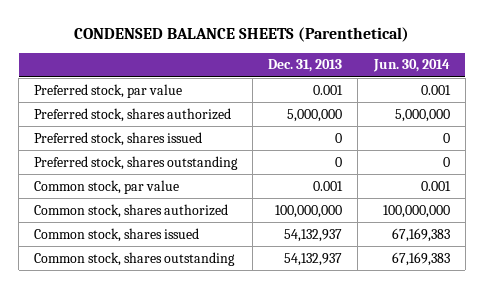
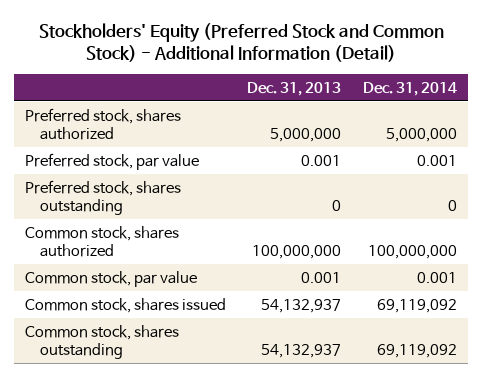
[73,27,409,43] CONDENSED BALANCE SHEETS (Parenthetical) -> [38,22,444,63] Stockholders' Equity (Preferred Stock and Common Stock) - Additional Information (Detail)
[372,59,450,73] Jun. 30, 2014 -> none
none -> [362,81,457,96] Dec. 31, 2014
[34,131,203,146] Preferred stock, shares issued -> none
[34,83,183,98] Preferred stock, par value -> [24,152,199,170] Preferred stock, par value
[34,179,180,194] Common stock, par value -> [24,270,197,287] Common stock, par value

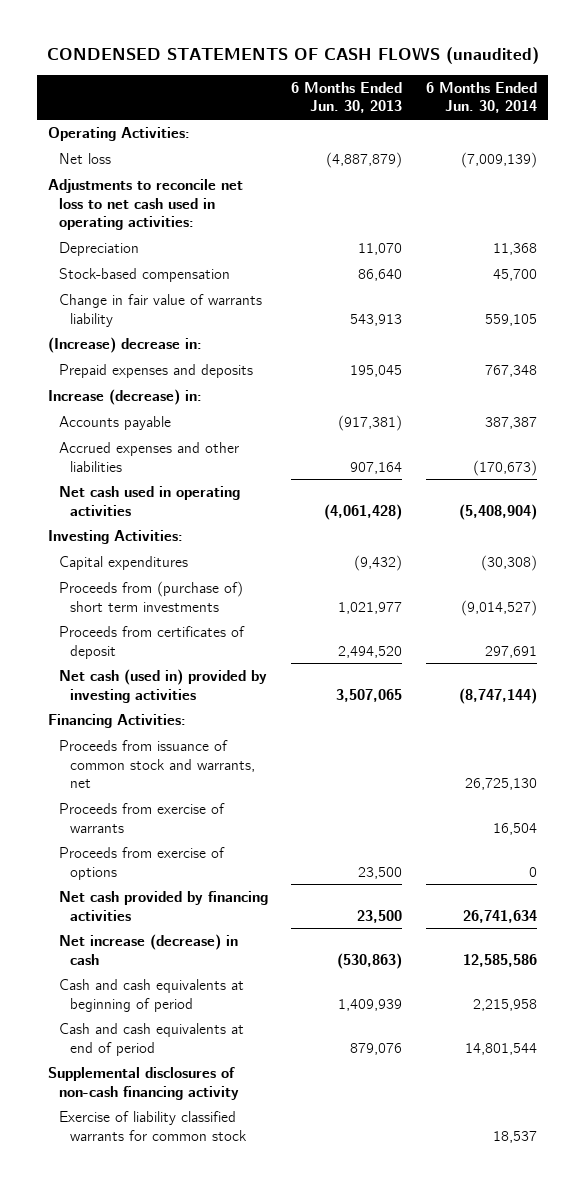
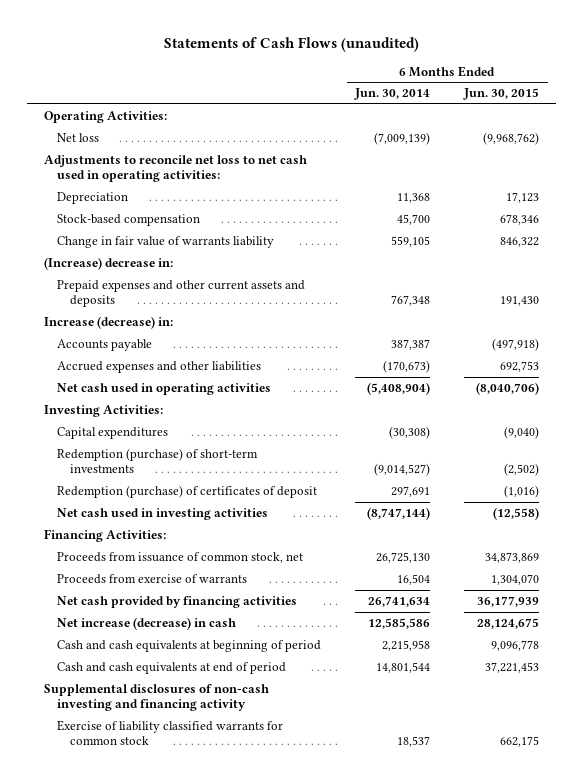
[46,46,539,64] CONDENSED STATEMENTS OF CASH FLOWS (unaudited) -> [163,36,419,52] Statements of Cash Flows (unaudited)
[291,81,403,114] 6 Months Ended Jun. 30, 2013 -> none
none -> [463,88,540,101] Jun. 30, 2015
[59,363,254,378] Prepaid expenses and deposits -> [57,279,306,308] Prepaid expenses and other current assets and deposits
[59,580,244,612] Proceeds from (purchase of) short term investments -> [57,447,259,474] Redemption (purchase) of short-term investments
[59,625,246,659] Proceeds from certificates of deposit -> [57,484,318,498] Redemption (purchase) of certificates of deposit
[59,668,268,703] Net cash (used in) provided by investing activities -> [57,507,269,520] Net cash used in investing activities
[59,739,256,789] Proceeds from issuance of common stock and warrants, net -> [57,551,304,563] Proceeds from issuance of common stock, net
[59,846,226,880] Proceeds from exercise of options -> none
[48,1066,240,1100] Supplemental disclosures of non-cash financing activity -> [44,683,270,712] Supplemental disclosures of non-cash investing and financing activity

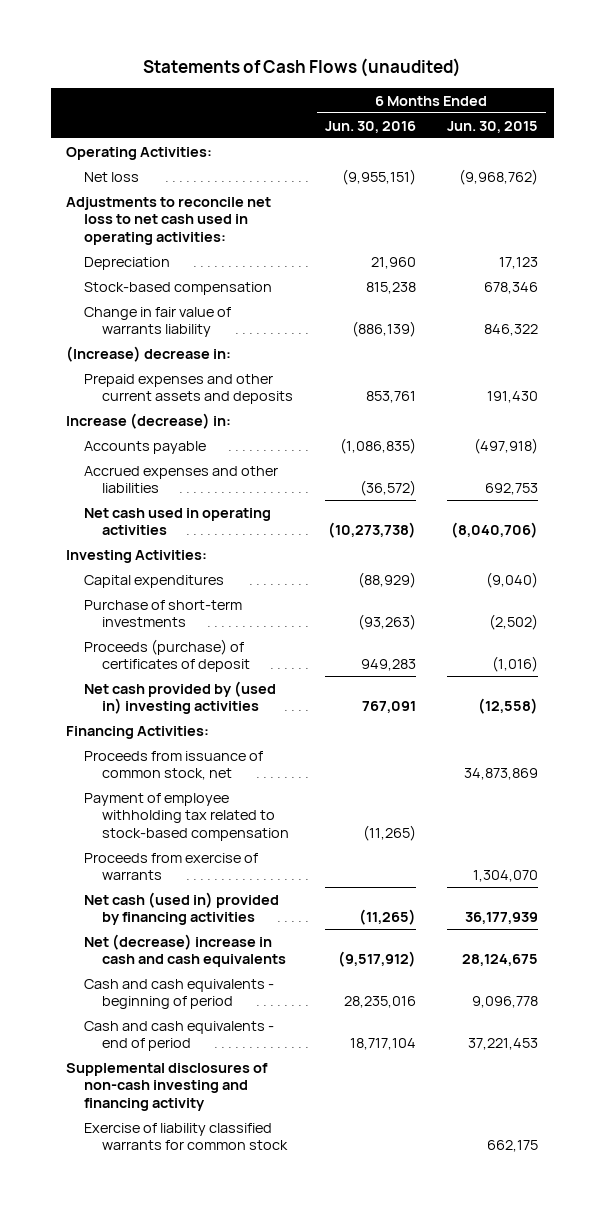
[354,88,431,101] Jun. 30, 2014 -> none
none -> [324,120,416,133] Jun. 30, 2016
[57,447,259,474] Redemption (purchase) of short-term investments -> [84,599,243,628] Purchase of short-term investments
[57,484,318,498] Redemption (purchase) of certificates of deposit -> [84,638,250,673] Proceeds (purchase) of certificates of deposit
[57,507,269,520] Net cash used in investing activities -> [84,680,277,715] Net cash provided by (used in) investing activities
none -> [84,792,289,841] Payment of employee withholding tax related to stock-based compensation
[57,595,298,608] Net cash provided by financing activities -> [84,891,280,926] Net cash (used in) provided by financing activities
[57,616,237,630] Net increase (decrease) in cash -> [84,933,286,968] Net (decrease) increase in cash and cash equivalents
[57,639,322,652] Cash and cash equivalents at beginning of period -> [84,978,275,1010] Cash and cash equivalents - beginning of period
[57,661,287,674] Cash and cash equivalents at end of period -> [84,1020,275,1052] Cash and cash equivalents - end of period

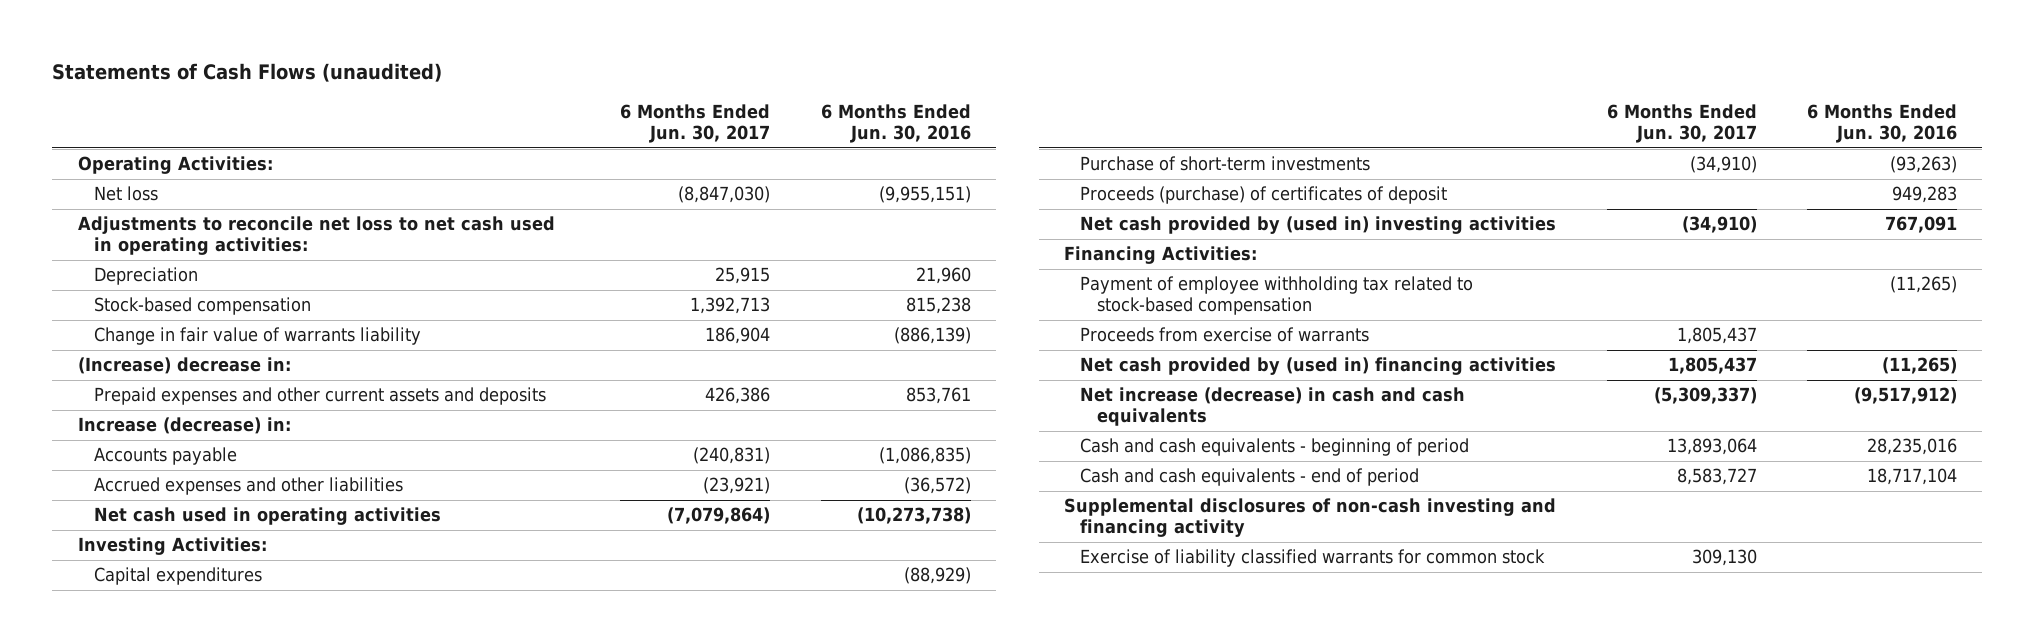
[447,120,539,133] Jun. 30, 2015 -> none
none -> [620,103,771,143] 6 Months Ended Jun. 30, 2017
[84,750,264,781] Proceeds from issuance of common stock, net -> none
[84,891,280,926] Net cash (used in) provided by financing activities -> [1080,357,1557,376] Net cash provided by (used in) financing activities
[84,933,286,968] Net (decrease) increase in cash and cash equivalents -> [1080,387,1466,427] Net increase (decrease) in cash and cash equivalents

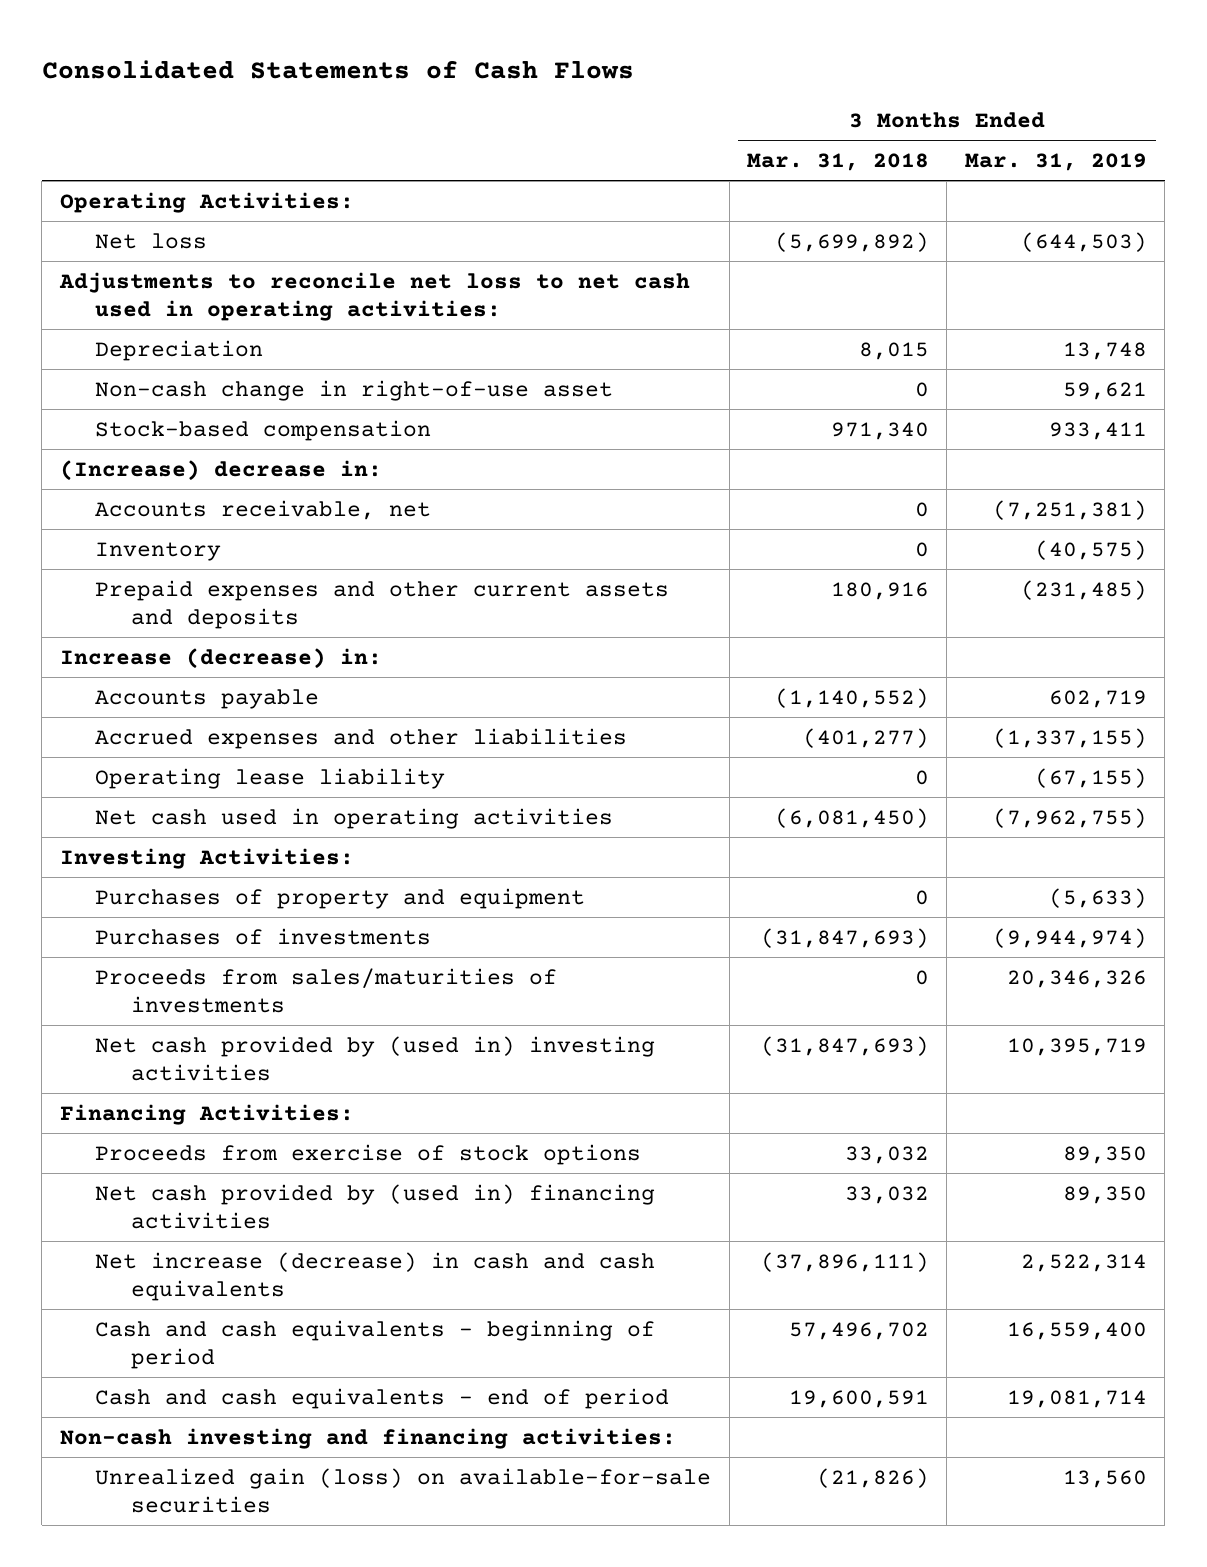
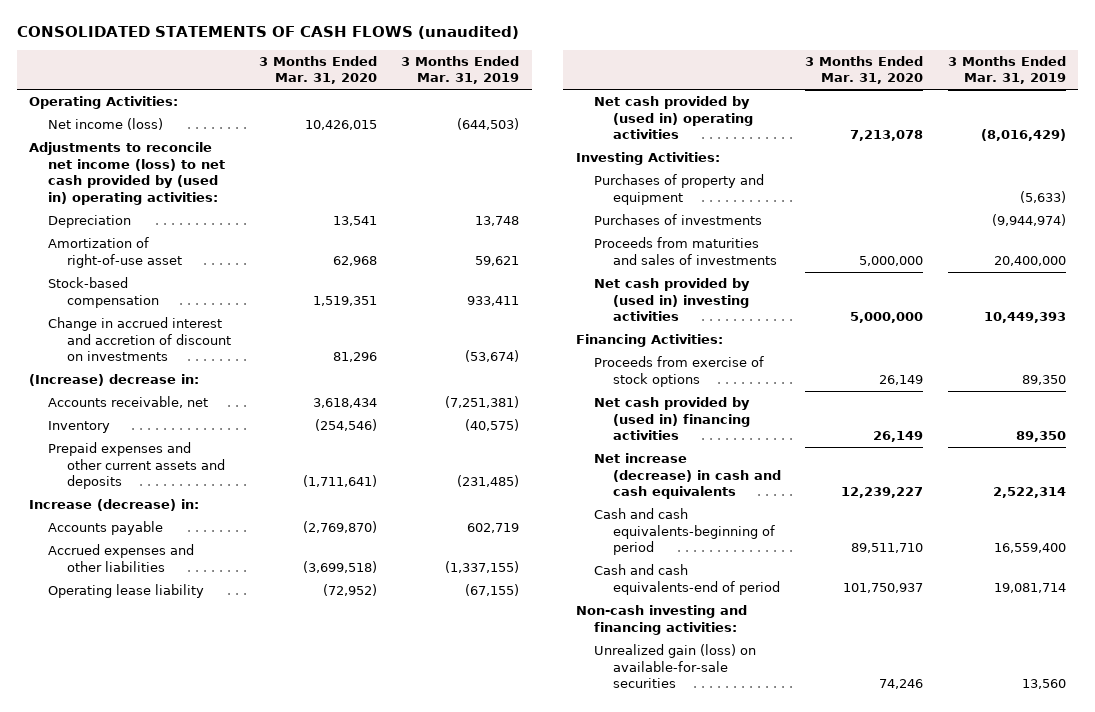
[41,59,634,79] Consolidated Statements of Cash Flows -> [17,25,520,39] CONSOLIDATED STATEMENTS OF CASH FLOWS (unaudited)
[747,153,930,172] Mar. 31, 2018 -> none
none -> [259,55,378,85] 3 Months Ended Mar. 31, 2020
[95,232,208,249] Net loss -> [48,118,164,131] Net income (loss)
[58,271,690,321] Adjustments to reconcile net loss to net cash used in operating activities: -> [29,142,226,205] Adjustments to reconcile net income (loss) to net cash provided by (used in) operating activities:
[95,379,614,401] Non-cash change in right-of-use asset -> [48,237,182,268] Amortization of right-of-use asset
none -> [48,317,231,362] Change in accrued interest and accretion of discount on investments
[95,807,614,829] Net cash used in operating activities -> [594,96,753,140] Net cash provided by (used in) operating activities
[992,807,1147,828] (7,962,755) -> [980,129,1066,142] (8,016,429)
[95,967,558,1013] Proceeds from sales/maturities of investments -> [594,237,777,265] Proceeds from maturities and sales of investments
[1006,969,1147,988] 20,346,326 -> [993,255,1066,266] 20,400,000
[1006,1037,1147,1056] 10,395,719 -> [983,312,1066,324] 10,449,393
[95,1319,656,1369] Cash and cash equivalents - beginning of period -> [594,508,775,556] Cash and cash equivalents-beginning of period
[95,1387,670,1409] Cash and cash equivalents - end of period -> [594,564,780,595] Cash and cash equivalents-end of period

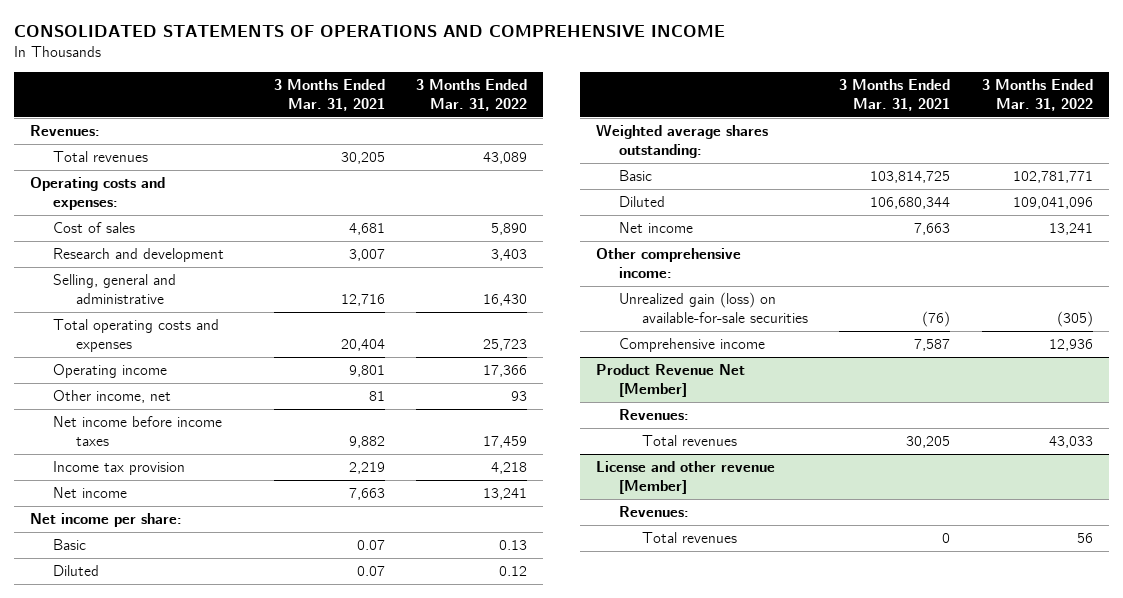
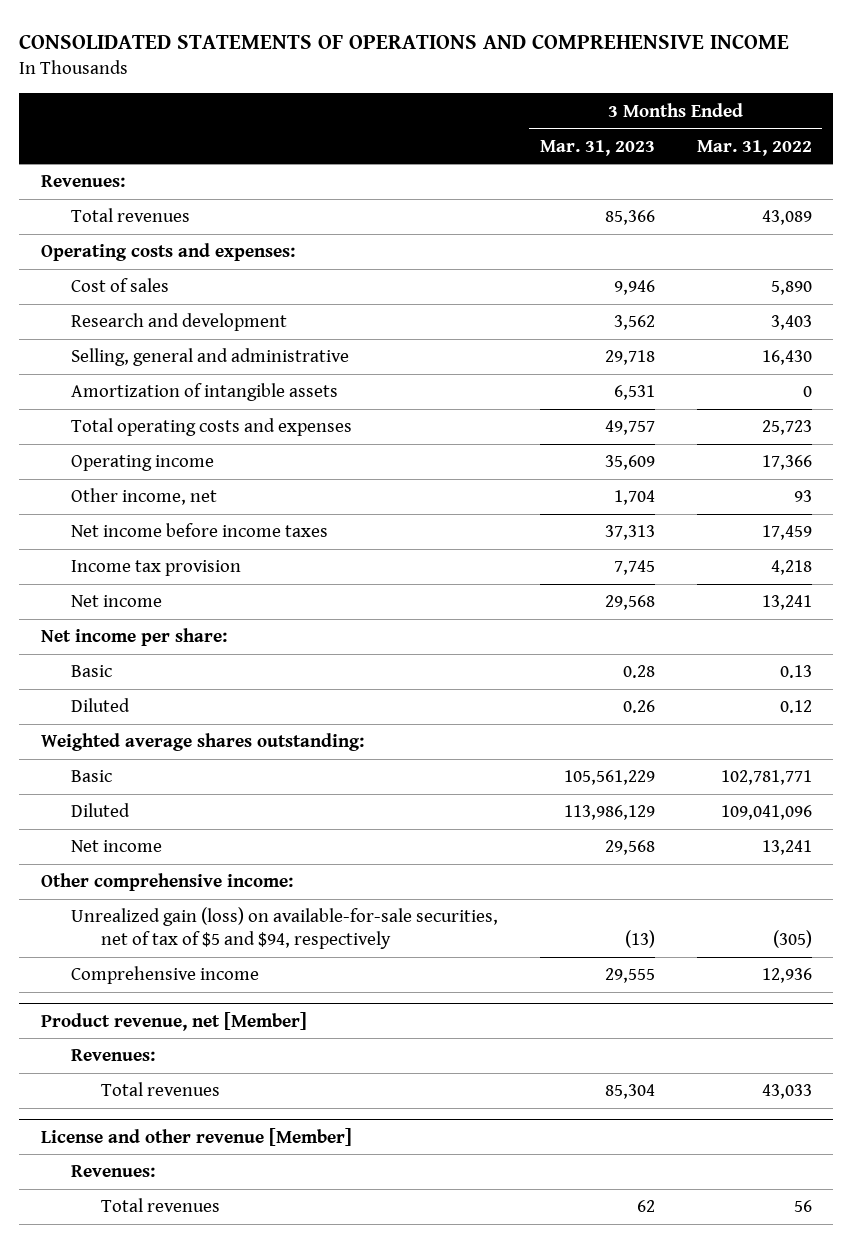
[273,78,385,111] 3 Months Ended Mar. 31, 2021 -> none
none -> [539,139,655,156] Mar. 31, 2023
none -> [70,383,338,402] Amortization of intangible assets
[618,292,808,323] Unrealized gain (loss) on available-for-sale securities -> [70,907,498,950] Unrealized gain (loss) on available-for-sale securities, net of tax of $5 and $94, respectively
[595,364,745,397] Product Revenue Net [Member] -> [40,1011,307,1031] Product revenue, net [Member]

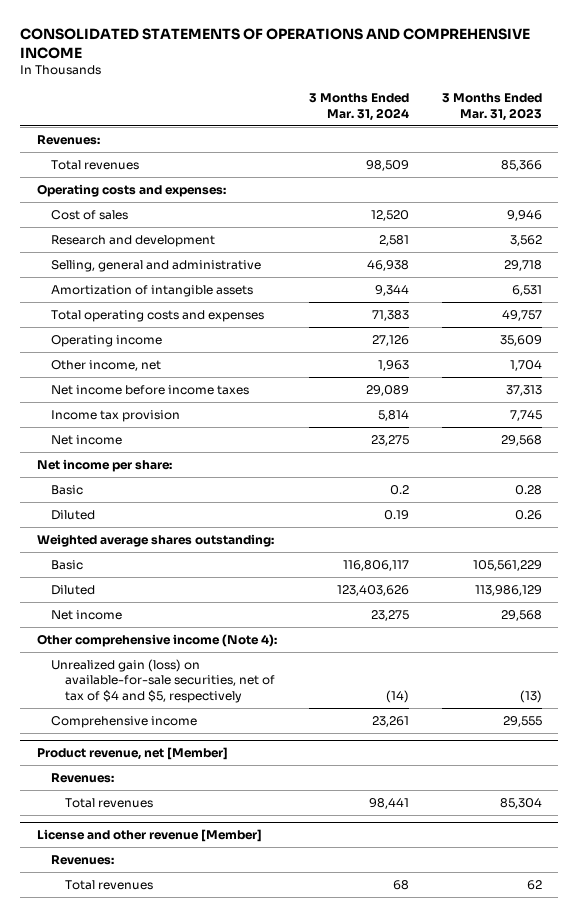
[696,139,812,156] Mar. 31, 2022 -> none
none -> [309,93,410,121] 3 Months Ended Mar. 31, 2024
[40,873,293,892] Other comprehensive income: -> [36,633,277,647] Other comprehensive income (Note 4):
[70,907,498,950] Unrealized gain (loss) on available-for-sale securities, net of tax of $5 and $94, respectively -> [50,658,276,703] Unrealized gain (loss) on available-for-sale securities, net of tax of $4 and $5, respectively

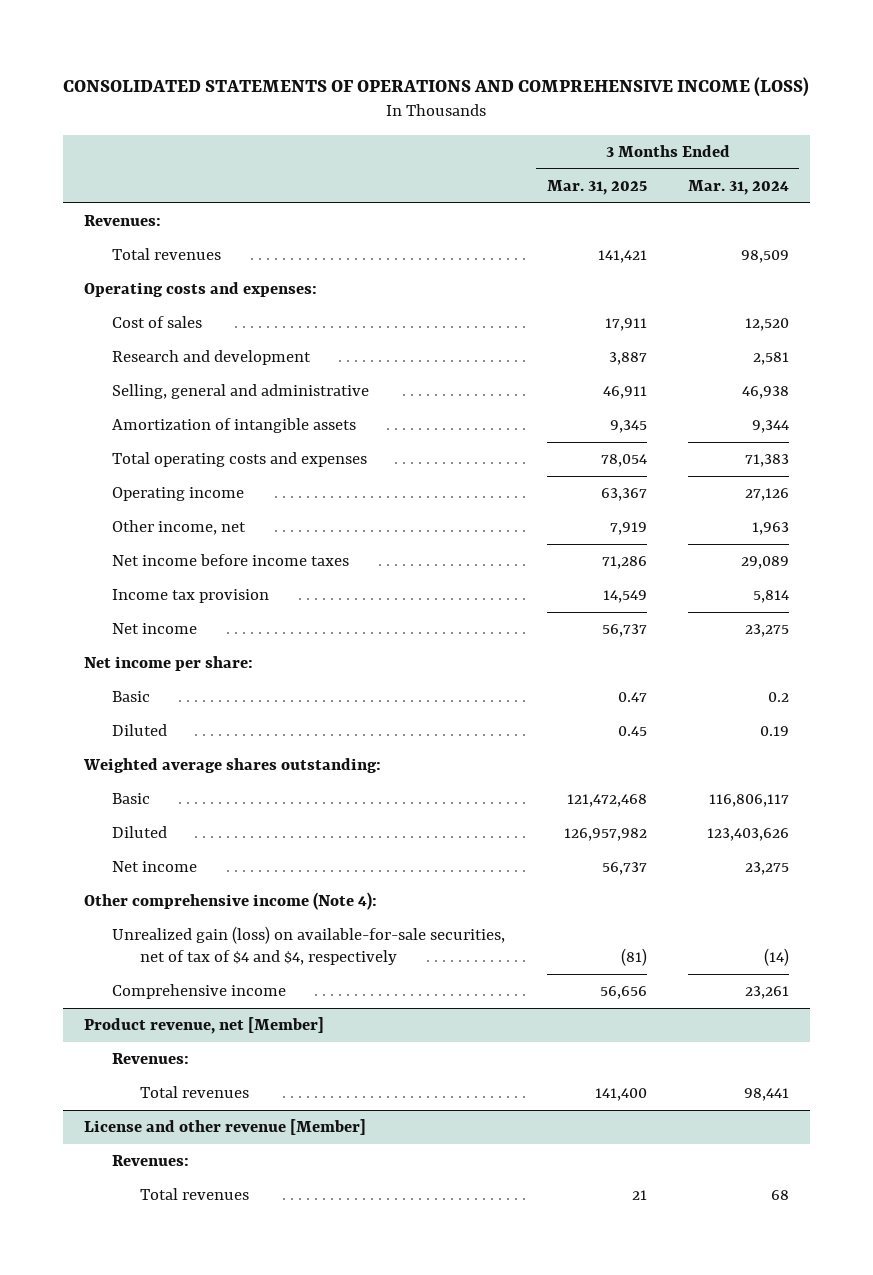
[20,27,531,59] CONSOLIDATED STATEMENTS OF OPERATIONS AND COMPREHENSIVE INCOME -> [63,76,810,97] CONSOLIDATED STATEMENTS OF OPERATIONS AND COMPREHENSIVE INCOME (LOSS)
[442,93,543,121] 3 Months Ended Mar. 31, 2023 -> none
none -> [546,179,647,195] Mar. 31, 2025
[50,658,276,703] Unrealized gain (loss) on available-for-sale securities, net of tax of $4 and $5, respectively -> [112,926,506,966] Unrealized gain (loss) on available-for-sale securities, net of tax of $4 and $4, respectively

